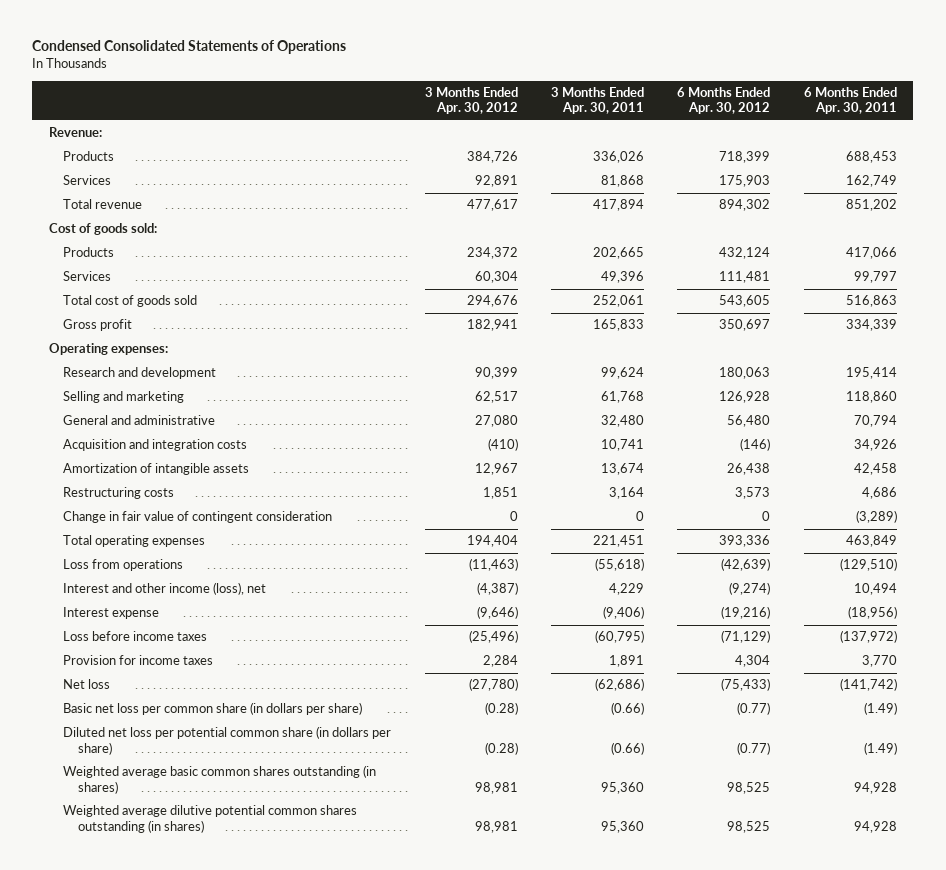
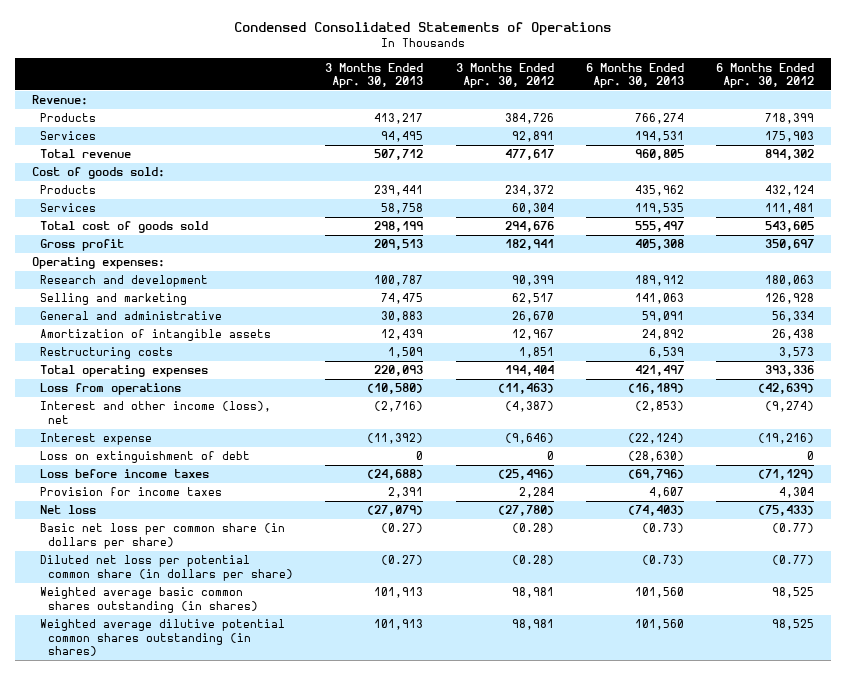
[551,86,645,115] 3 Months Ended Apr. 30, 2011 -> none
[803,86,897,115] 6 Months Ended Apr. 30, 2011 -> none
none -> [325,62,424,88] 3 Months Ended Apr. 30, 2013
none -> [586,62,685,88] 6 Months Ended Apr. 30, 2013
[63,439,248,452] Acquisition and integration costs -> none
[474,415,518,428] 27,080 -> [511,311,554,323] 26,670
[727,415,771,428] 56,480 -> [772,311,815,323] 56,334
[63,511,333,524] Change in fair value of contingent consideration -> none
none -> [39,451,250,464] Loss on extinguishment of debt

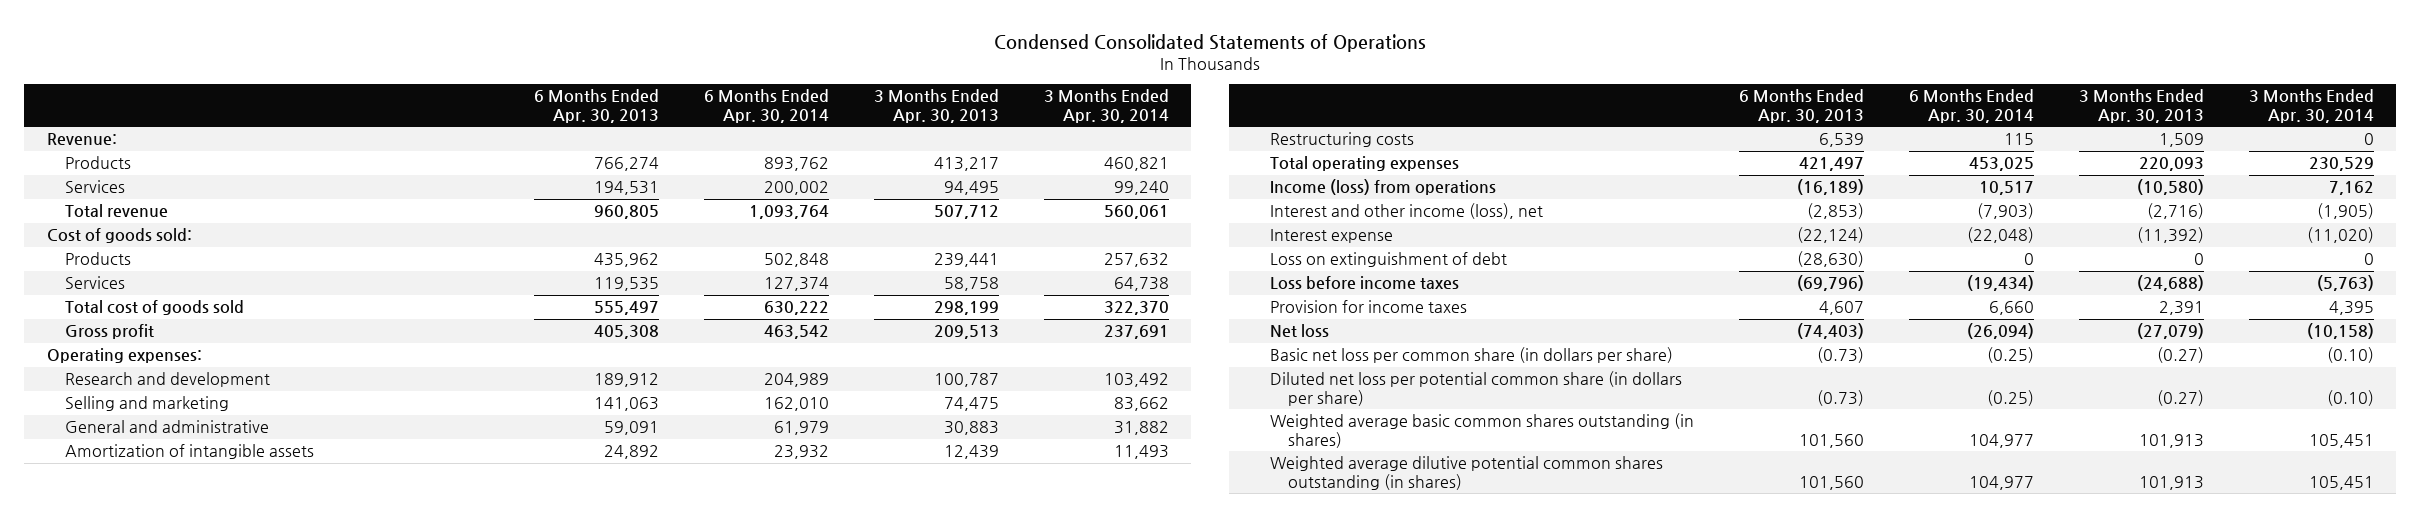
[455,62,554,88] 3 Months Ended Apr. 30, 2012 -> none
[716,62,815,88] 6 Months Ended Apr. 30, 2012 -> none
none -> [703,89,829,123] 6 Months Ended Apr. 30, 2014
none -> [1043,89,1169,123] 3 Months Ended Apr. 30, 2014
[39,383,181,396] Loss from operations -> [1269,179,1496,196] Income (loss) from operations

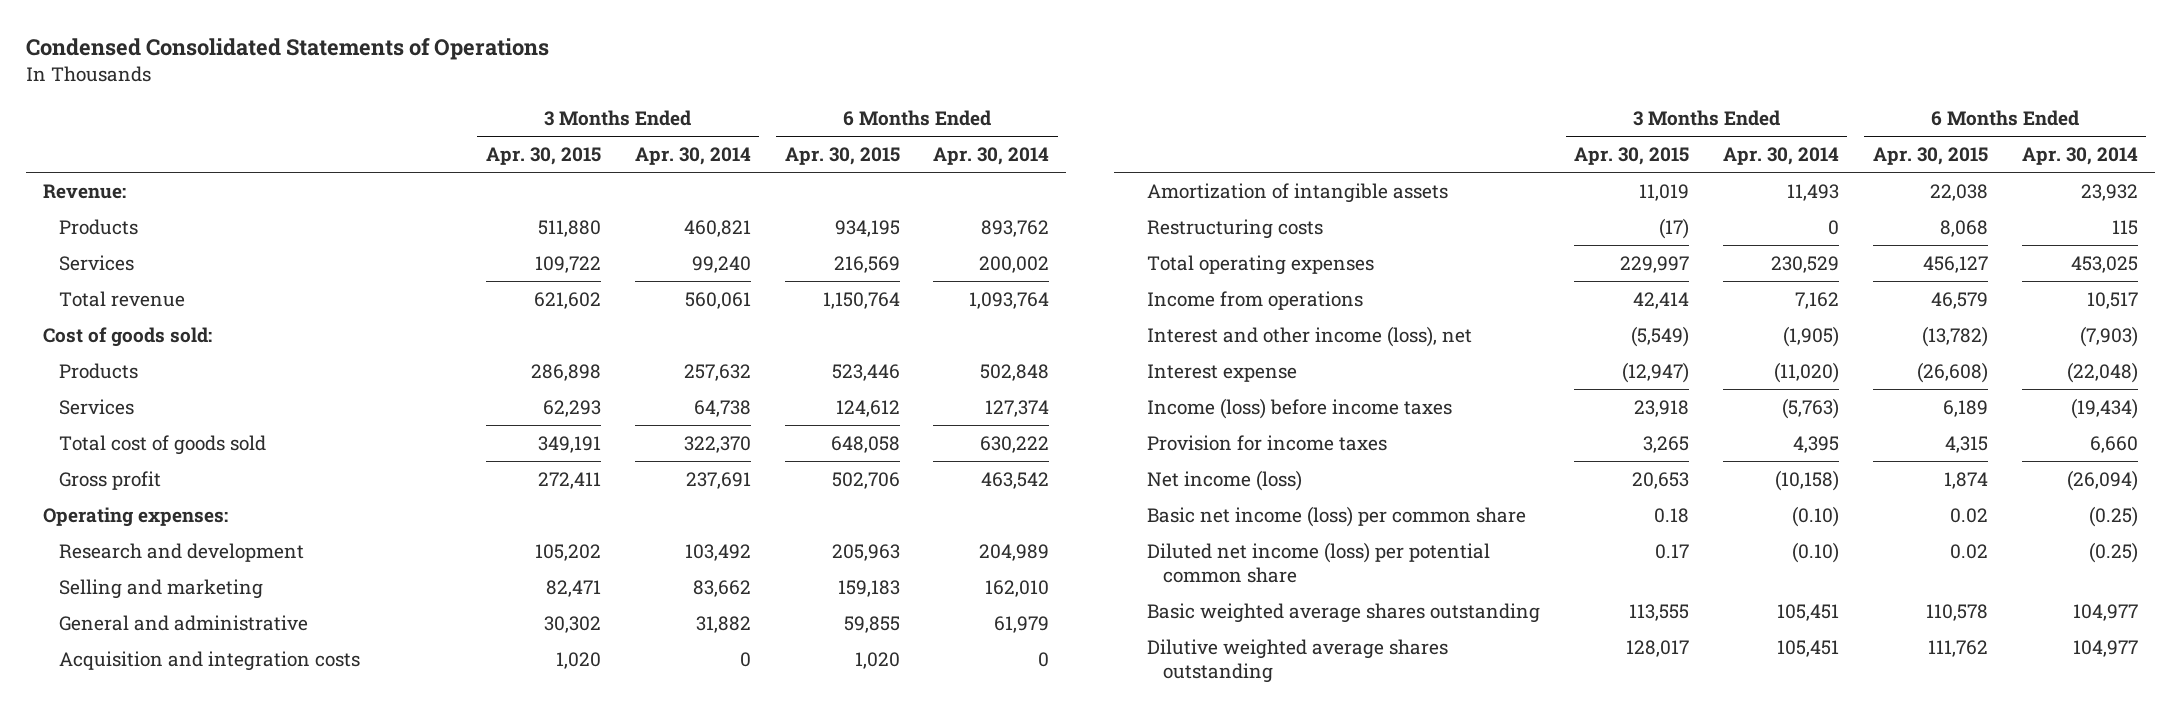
[533,89,659,123] 6 Months Ended Apr. 30, 2013 -> none
[873,89,999,123] 3 Months Ended Apr. 30, 2013 -> none
none -> [485,147,601,166] Apr. 30, 2015
none -> [784,147,900,166] Apr. 30, 2015
none -> [58,650,360,671] Acquisition and integration costs
[1269,179,1496,196] Income (loss) from operations -> [1147,290,1364,310] Income from operations
[1269,252,1507,268] Loss on extinguishment of debt -> none
[1269,276,1459,291] Loss before income taxes -> [1147,397,1453,419] Income (loss) before income taxes
[1269,324,1329,338] Net loss -> [1147,469,1303,491] Net income (loss)
[1269,347,1673,364] Basic net loss per common share (in dollars per share) -> [1147,505,1527,527] Basic net income (loss) per common share
[1269,371,1682,406] Diluted net loss per potential common share (in dollars per share) -> [1147,541,1491,583] Diluted net income (loss) per potential common share
[1269,413,1694,448] Weighted average basic common shares outstanding (in shares) -> [1147,602,1541,623] Basic weighted average shares outstanding
[1269,456,1663,490] Weighted average dilutive potential common shares outstanding (in shares) -> [1147,638,1449,683] Dilutive weighted average shares outstanding

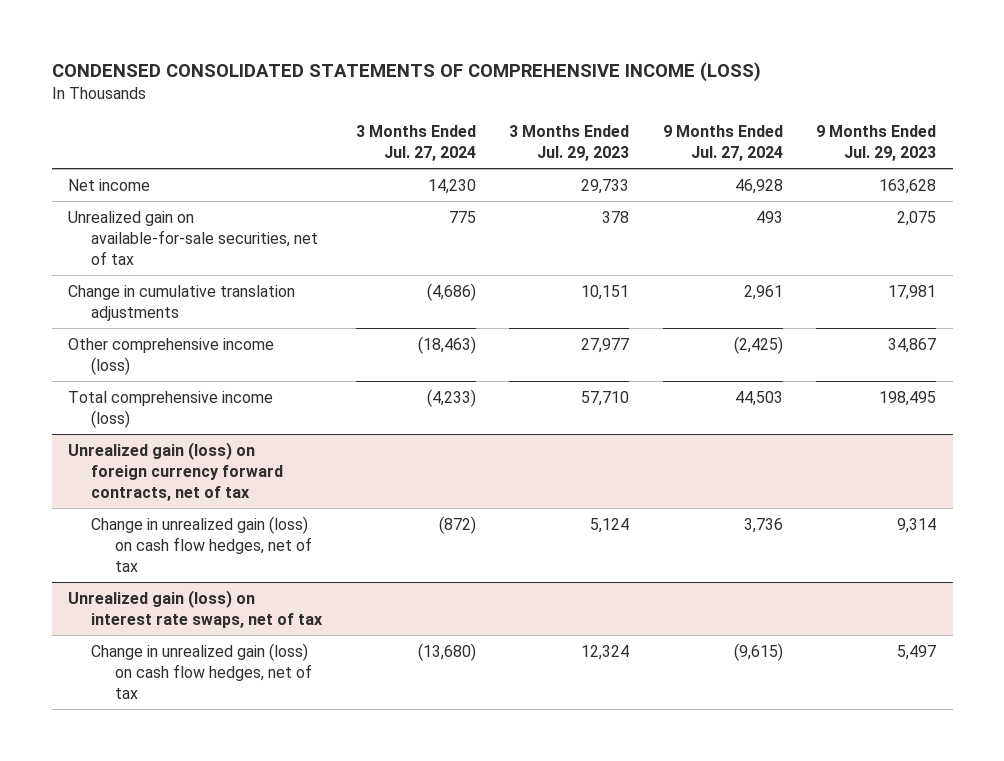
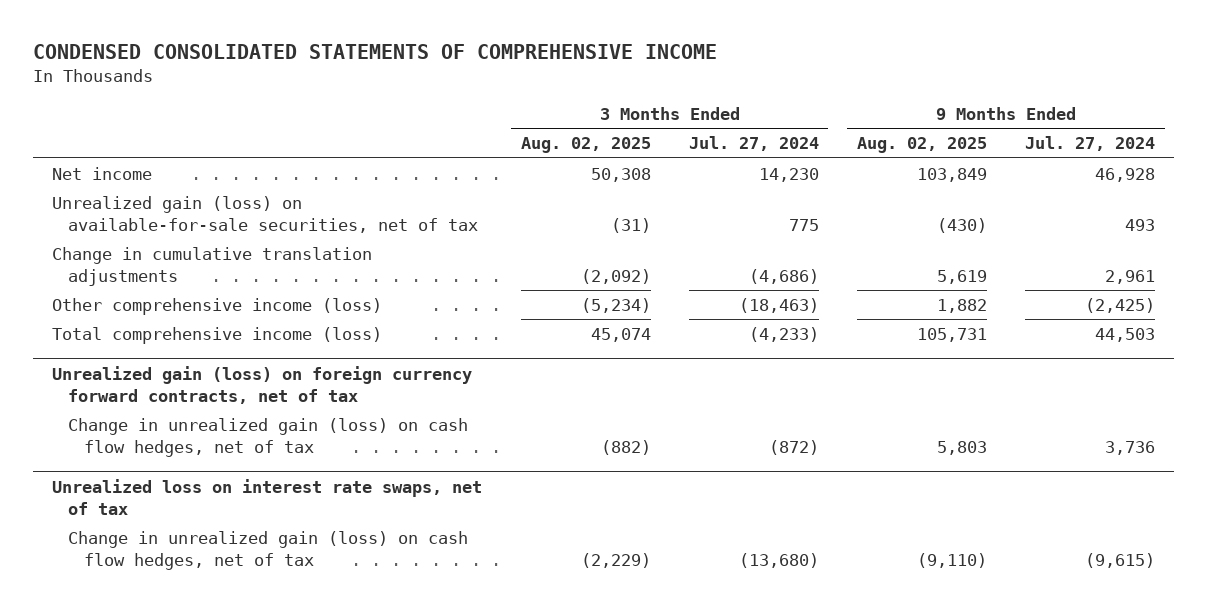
[51,61,761,82] CONDENSED CONSOLIDATED STATEMENTS OF COMPREHENSIVE INCOME (LOSS) -> [33,44,718,60] CONDENSED CONSOLIDATED STATEMENTS OF COMPREHENSIVE INCOME
[509,124,630,161] 3 Months Ended Jul. 29, 2023 -> none
[815,124,936,161] 9 Months Ended Jul. 29, 2023 -> none
none -> [520,137,651,154] Aug. 02, 2025
none -> [856,137,987,154] Aug. 02, 2025
[68,210,319,265] Unrealized gain on available-for-sale securities, net of tax -> [52,195,479,233] Unrealized gain (loss) on available-for-sale securities, net of tax
[68,589,324,628] Unrealized gain (loss) on interest rate swaps, net of tax -> [52,478,483,515] Unrealized loss on interest rate swaps, net of tax

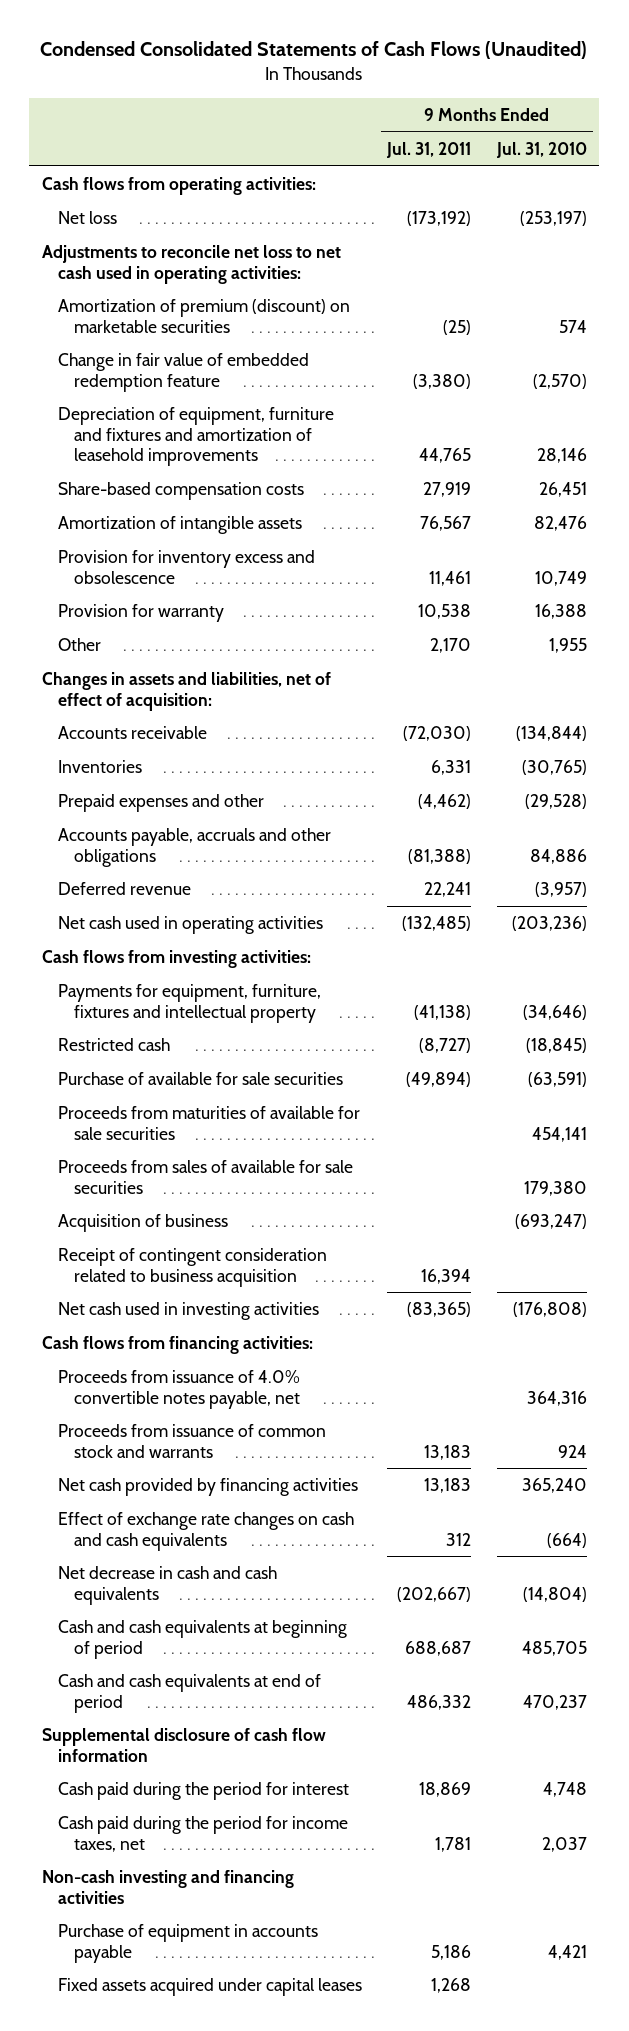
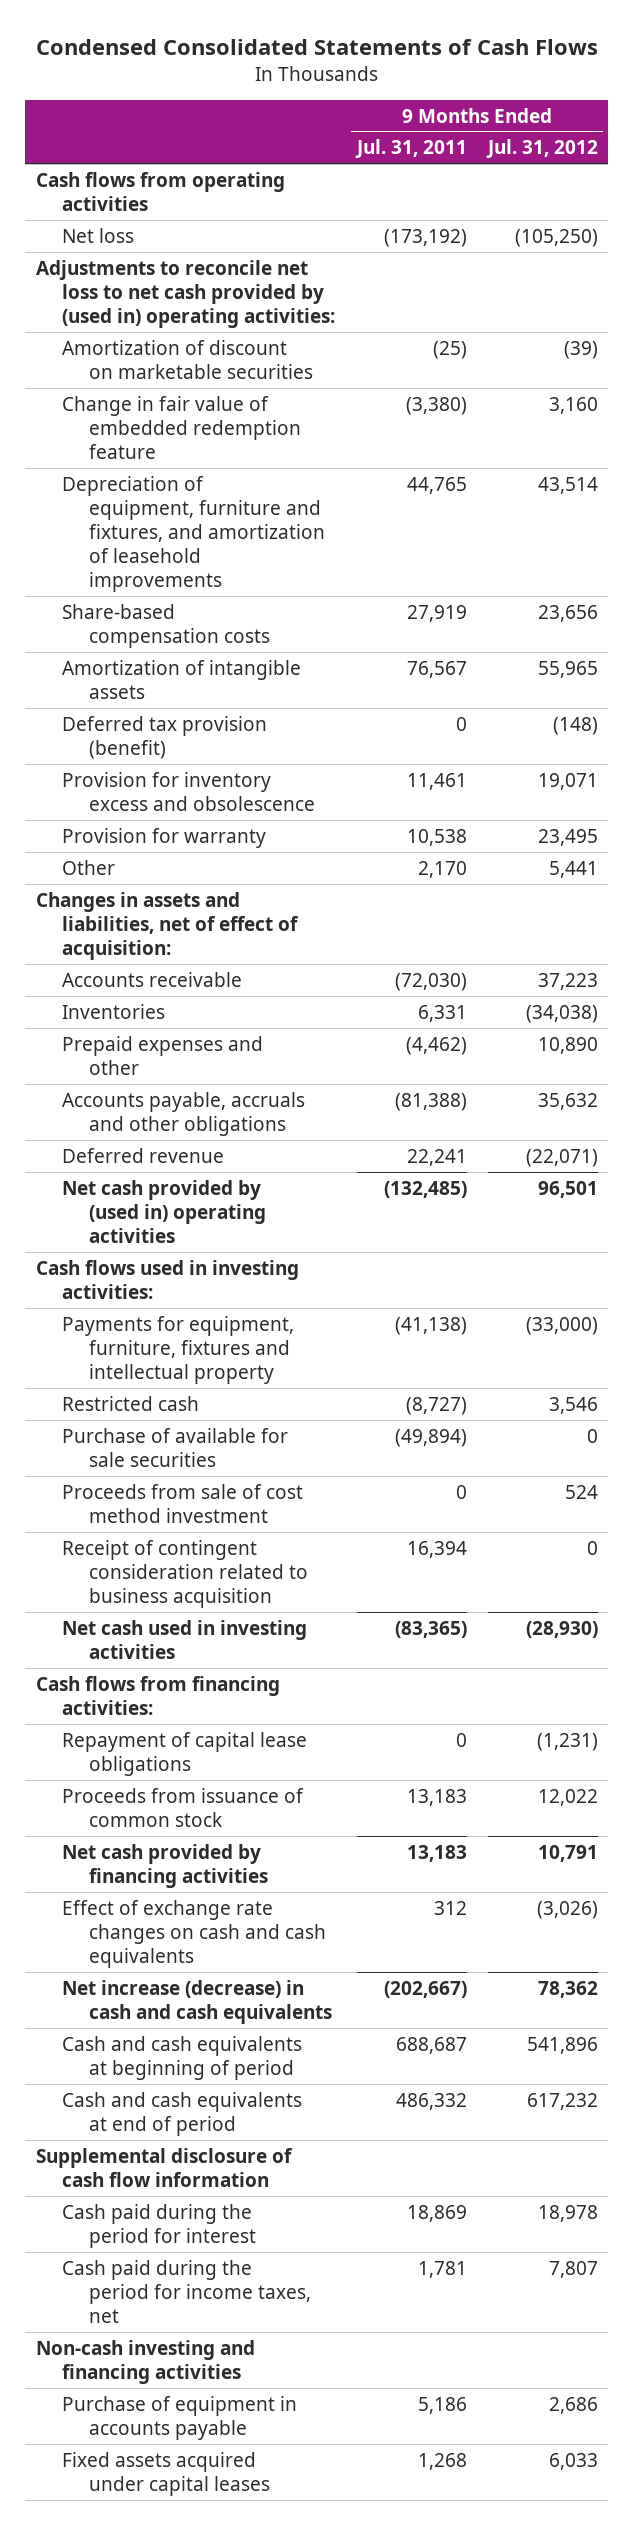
[40,41,588,60] Condensed Consolidated Statements of Cash Flows (Unaudited) -> [35,38,598,55] Condensed Consolidated Statements of Cash Flows
[495,141,587,158] Jul. 31, 2010 -> none
none -> [485,139,598,159] Jul. 31, 2012
[42,177,317,196] Cash flows from operating activities: -> [35,171,285,211] Cash flows from operating activities
[42,245,342,284] Adjustments to reconcile net loss to net cash used in operating activities: -> [35,259,336,328] Adjustments to reconcile net loss to net cash provided by (used in) operating activities:
[57,299,350,333] Amortization of premium (discount) on marketable securities -> [62,339,314,379] Amortization of discount on marketable securities
[57,407,334,466] Depreciation of equipment, furniture and fixtures and amortization of leasehold improvements -> [62,475,326,592] Depreciation of equipment, furniture and fixtures, and amortization of leasehold improvements
none -> [62,715,268,759] Deferred tax provision (benefit)
[57,916,323,935] Net cash used in operating activities -> [62,1179,267,1243] Net cash provided by (used in) operating activities
[42,950,312,969] Cash flows from investing activities: -> [35,1259,299,1299] Cash flows used in investing activities:
[57,1106,360,1140] Proceeds from maturities of available for sale securities -> none
[57,1160,353,1194] Proceeds from sales of available for sale securities -> none
[57,1214,228,1233] Acquisition of business -> none
none -> [62,1483,304,1523] Proceeds from sale of cost method investment
[57,1370,300,1409] Proceeds from issuance of 4.0% convertible notes payable, net -> none
none -> [62,1731,308,1776] Repayment of capital lease obligations
[57,1424,326,1458] Proceeds from issuance of common stock and warrants -> [62,1787,305,1827] Proceeds from issuance of common stock
[57,1566,277,1605] Net decrease in cash and cash equivalents -> [62,1979,333,2024] Net increase (decrease) in cash and cash equivalents

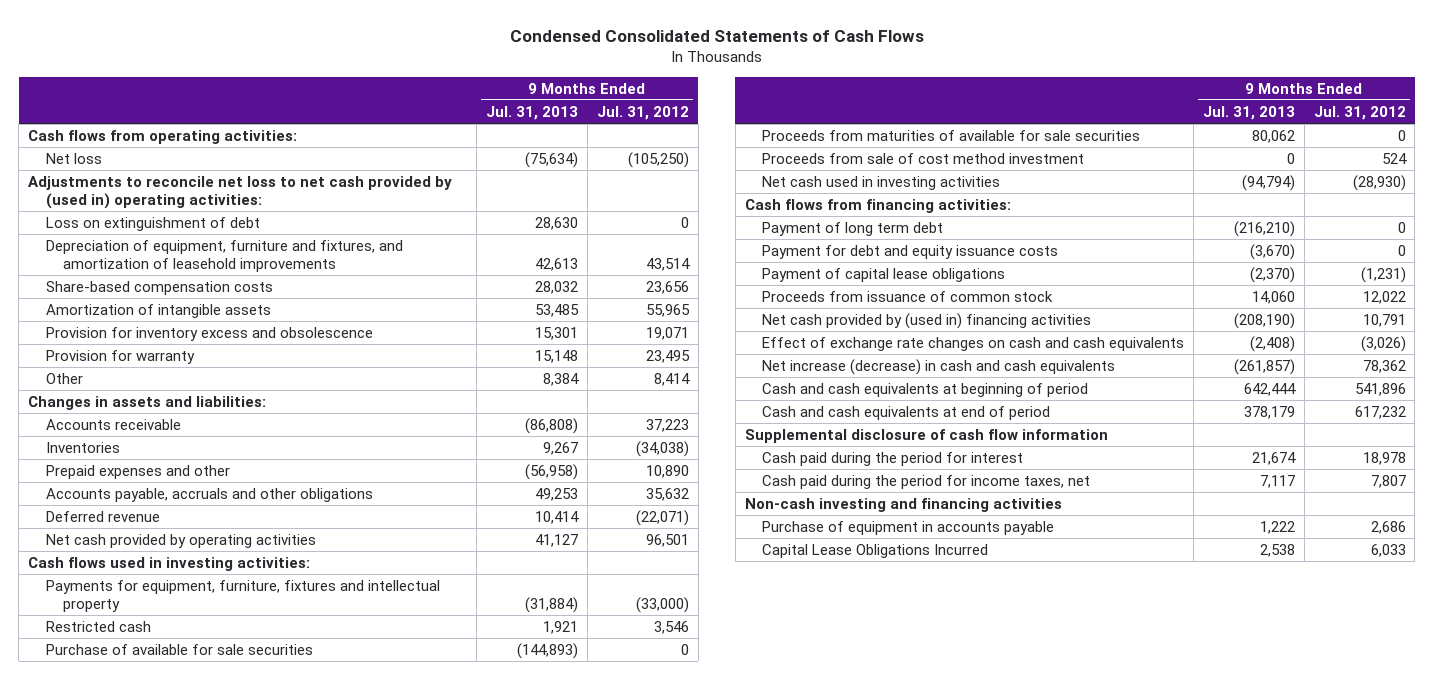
[354,139,467,159] Jul. 31, 2011 -> none
none -> [486,105,579,120] Jul. 31, 2013
[35,171,285,211] Cash flows from operating activities -> [27,129,297,144] Cash flows from operating activities:
[62,339,314,379] Amortization of discount on marketable securities -> none
[62,395,302,459] Change in fair value of embedded redemption feature -> none
none -> [45,216,260,231] Loss on extinguishment of debt
[62,715,268,759] Deferred tax provision (benefit) -> none
[548,860,598,878] 5,441 -> [653,372,690,386] 8,414
[35,891,300,960] Changes in assets and liabilities, net of effect of acquisition: -> [27,395,266,410] Changes in assets and liabilities:
[62,1179,267,1243] Net cash provided by (used in) operating activities -> [45,533,316,548] Net cash provided by operating activities
none -> [762,129,1141,141] Proceeds from maturities of available for sale securities
[62,1539,309,1608] Receipt of contingent consideration related to business acquisition -> none
none -> [762,221,944,236] Payment of long term debt
none -> [762,244,1059,259] Payment for debt and equity issuance costs
[62,1731,308,1776] Repayment of capital lease obligations -> [762,267,1006,282] Payment of capital lease obligations
[62,1843,269,1888] Net cash provided by financing activities -> [762,312,1092,329] Net cash provided by (used in) financing activities
[62,2451,271,2496] Fixed assets acquired under capital leases -> [762,543,989,558] Capital Lease Obligations Incurred

